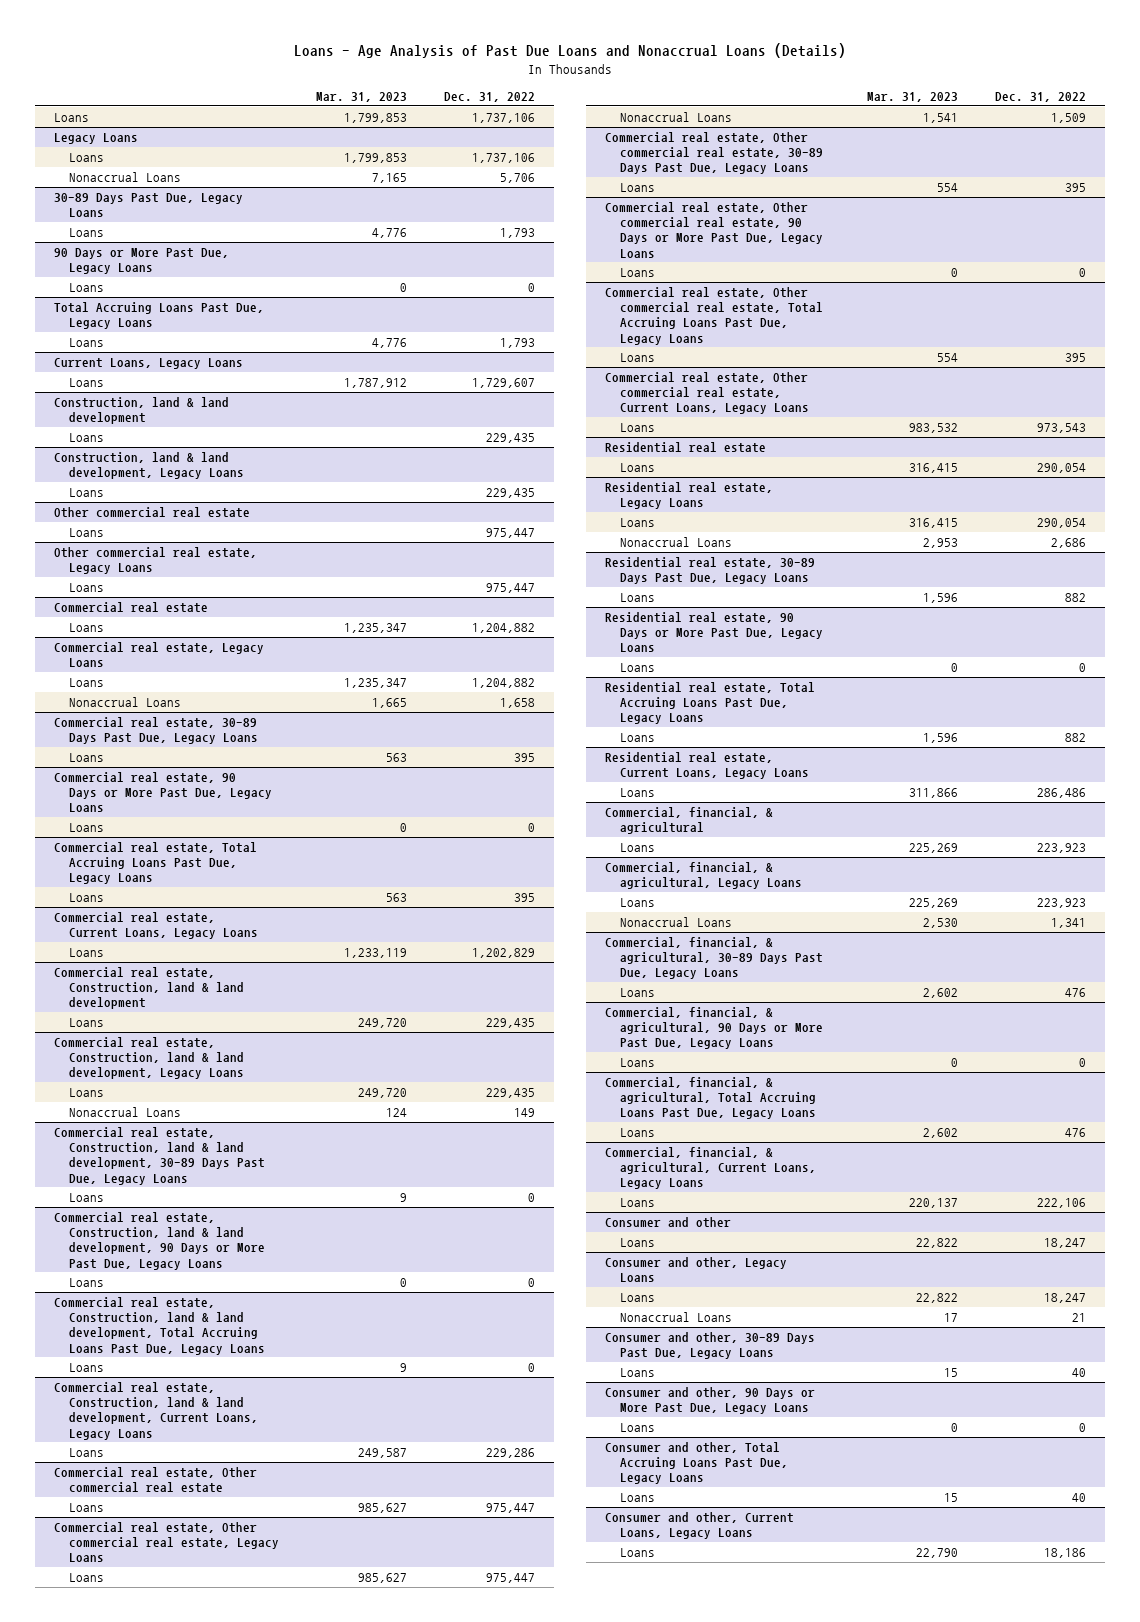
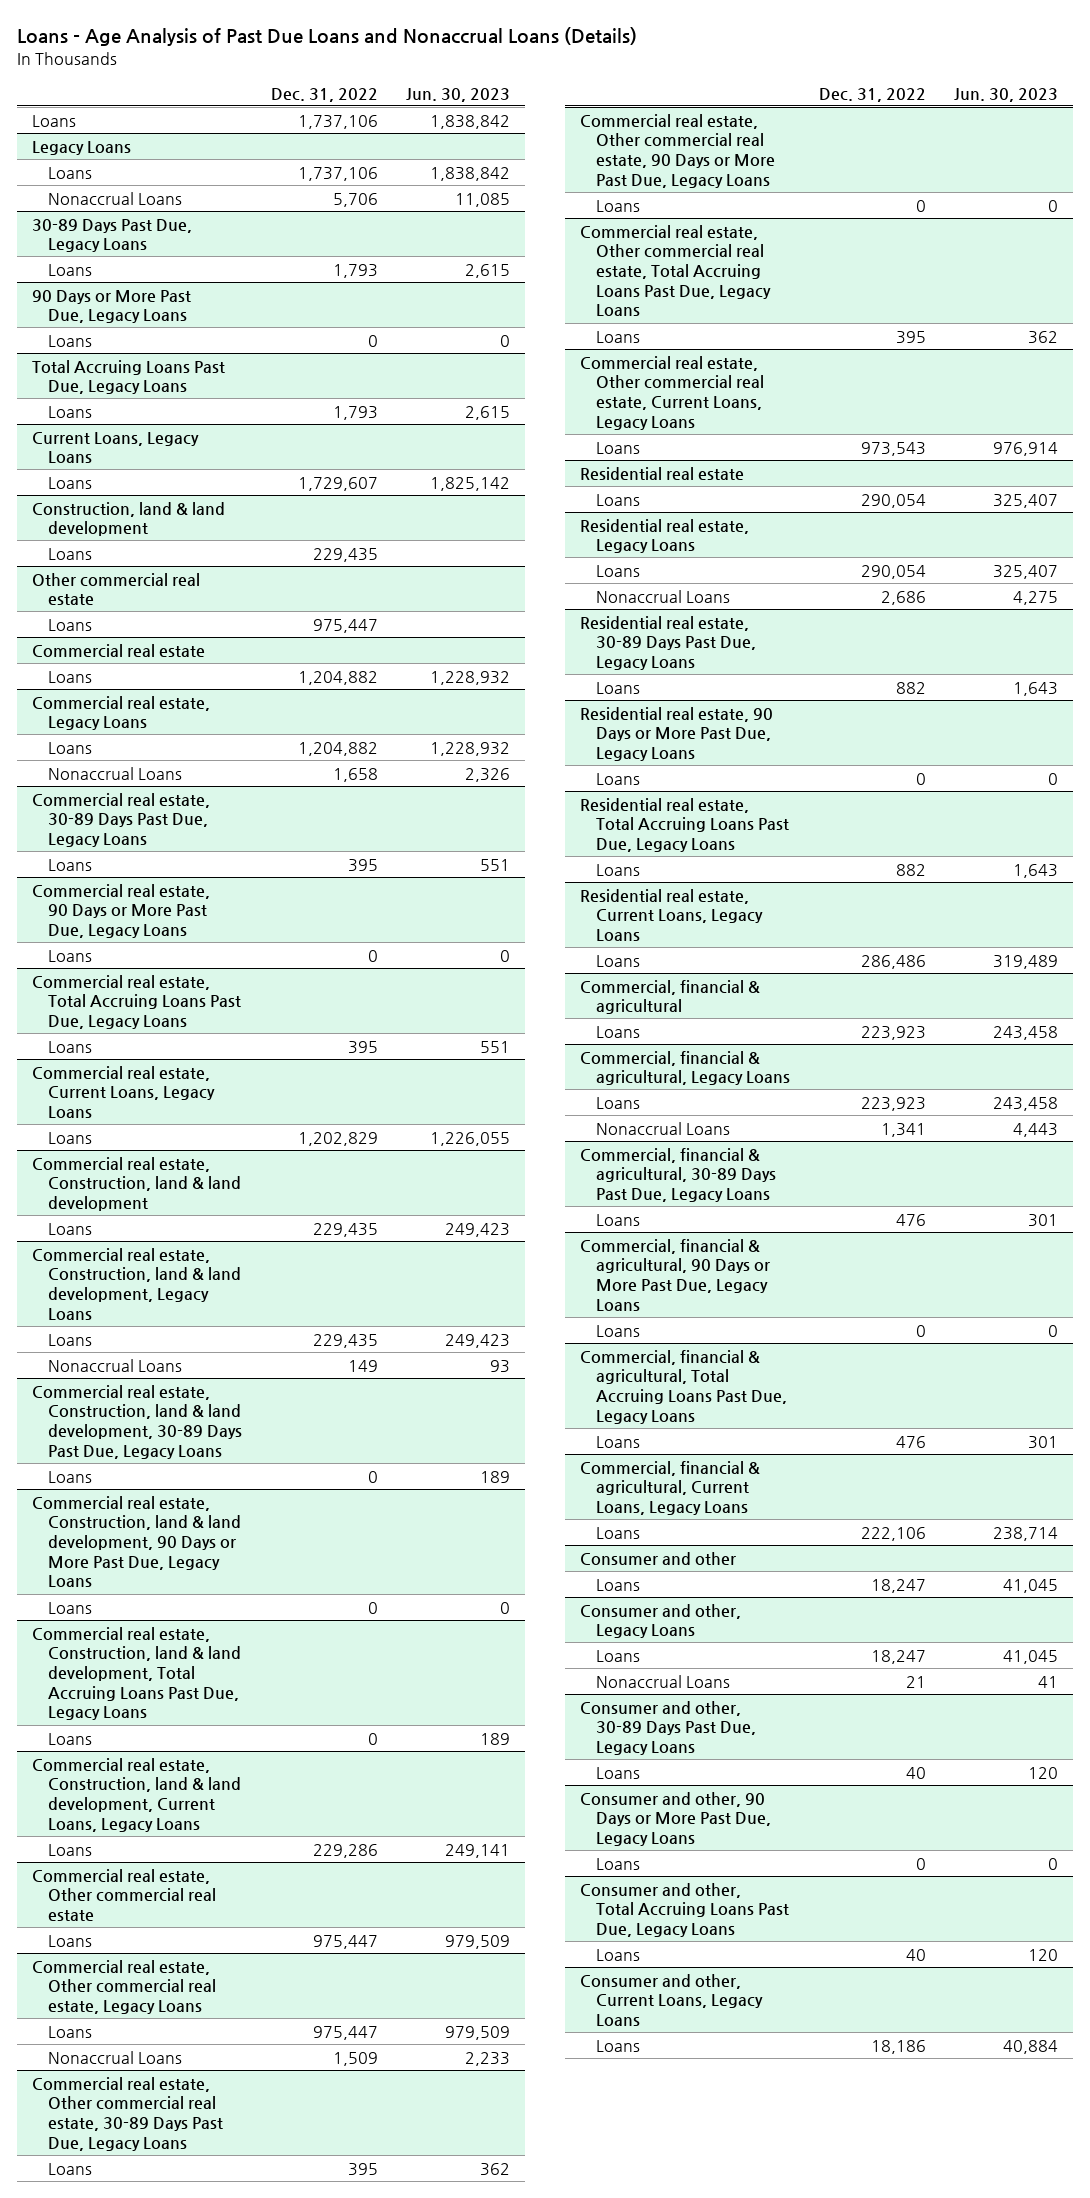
[315,91,407,102] Mar. 31, 2023 -> none
none -> [406,87,511,102] Jun. 30, 2023
[53,452,244,480] Construction, land & land development, Legacy Loans -> none
[68,488,104,498] Loans -> none
[53,547,257,575] Other commercial real estate, Legacy Loans -> none
[68,583,104,593] Loans -> none
[604,807,773,835] Commercial, financial, & agricultural -> [579,979,760,1015] Commercial, financial & agricultural
[604,862,802,890] Commercial, financial, & agricultural, Legacy Loans -> [579,1050,790,1086] Commercial, financial & agricultural, Legacy Loans
[604,937,823,980] Commercial, financial, & agricultural, 30-89 Days Past Due, Legacy Loans -> [579,1147,776,1202] Commercial, financial & agricultural, 30-89 Days Past Due, Legacy Loans
[604,1007,823,1050] Commercial, financial, & agricultural, 90 Days or More Past Due, Legacy Loans -> [579,1238,770,1311] Commercial, financial & agricultural, 90 Days or More Past Due, Legacy Loans
[604,1077,816,1120] Commercial, financial, & agricultural, Total Accruing Loans Past Due, Legacy Loans -> [579,1349,787,1424] Commercial, financial & agricultural, Total Accruing Loans Past Due, Legacy Loans
[604,1147,816,1190] Commercial, financial, & agricultural, Current Loans, Legacy Loans -> [579,1460,760,1515] Commercial, financial & agricultural, Current Loans, Legacy Loans

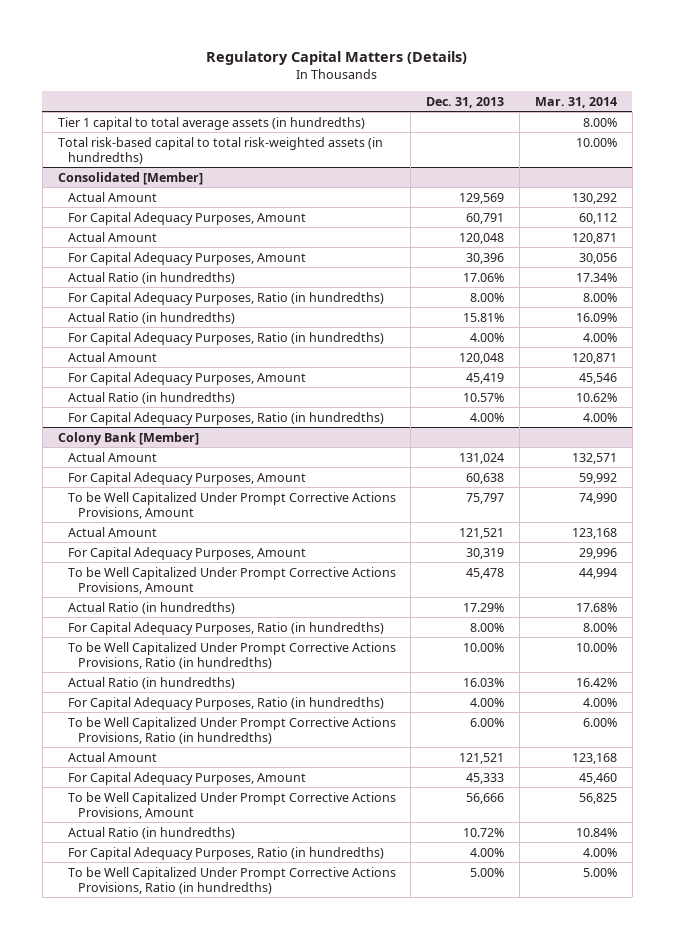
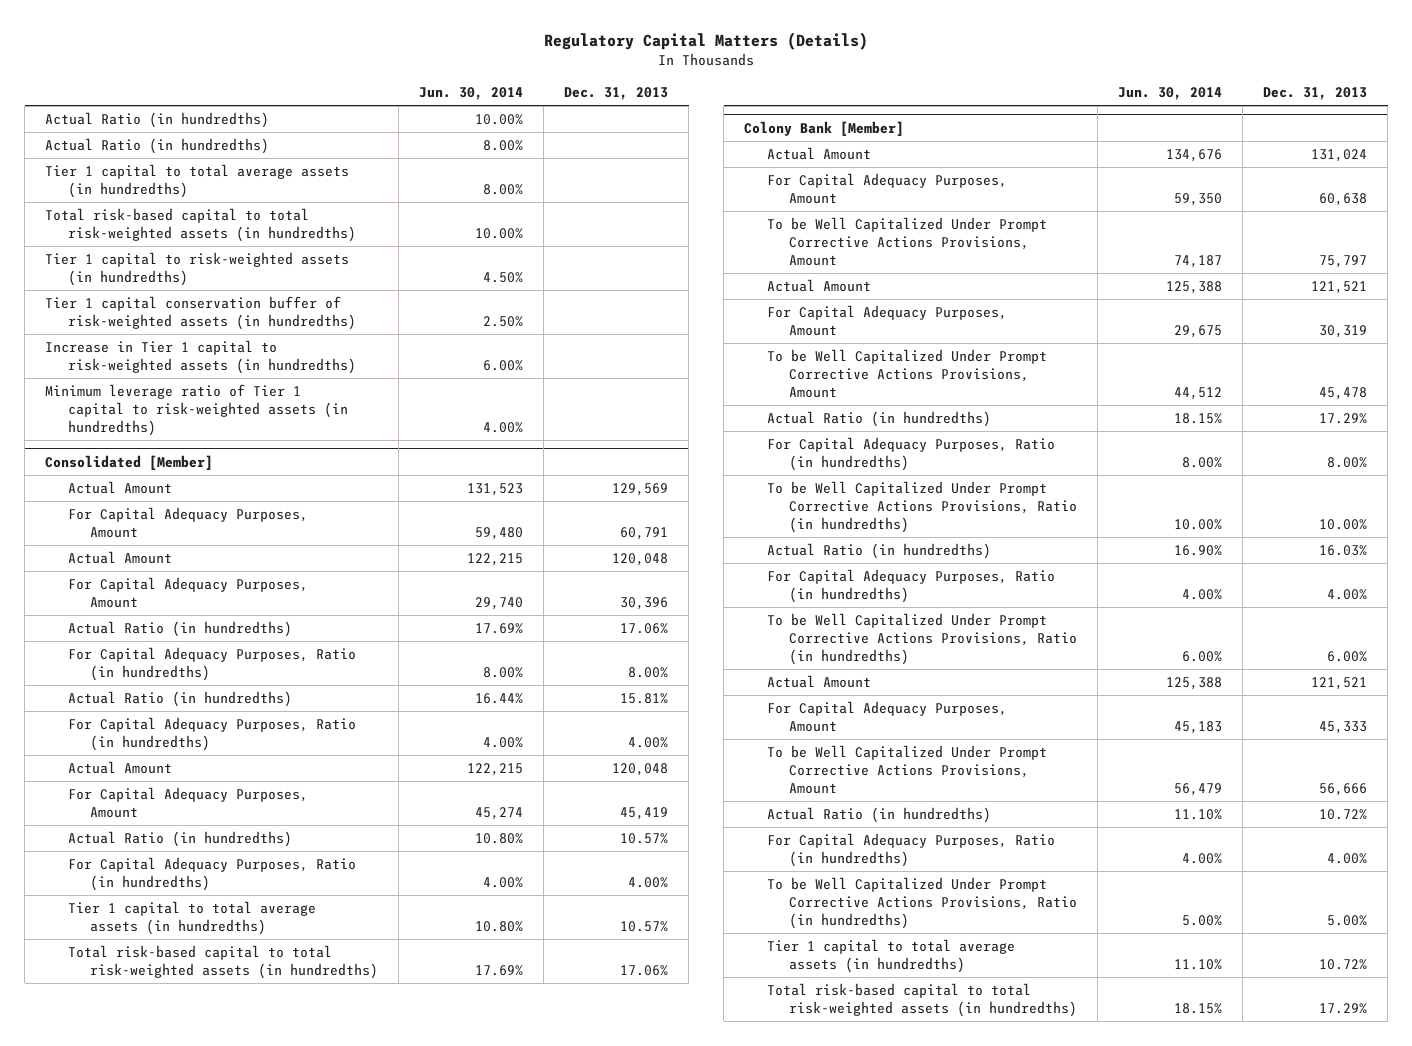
[534,96,617,108] Mar. 31, 2014 -> none
none -> [419,87,524,101] Jun. 30, 2014
none -> [45,111,270,128] Actual Ratio (in hundredths)
none -> [45,137,270,154] Actual Ratio (in hundredths)
none -> [45,251,350,286] Tier 1 capital to risk-weighted assets (in hundredths)
none -> [45,295,356,330] Tier 1 capital conservation buffer of risk-weighted assets (in hundredths)
none -> [45,339,356,374] Increase in Tier 1 capital to risk-weighted assets (in hundredths)
none -> [45,383,348,436] Minimum leverage ratio of Tier 1 capital to risk-weighted assets (in hundredths)
none -> [67,900,316,935] Tier 1 capital to total average assets (in hundredths)
none -> [67,944,379,979] Total risk-based capital to total risk-weighted assets (in hundredths)
none -> [766,938,1015,973] Tier 1 capital to total average assets (in hundredths)
none -> [766,982,1078,1017] Total risk-based capital to total risk-weighted assets (in hundredths)

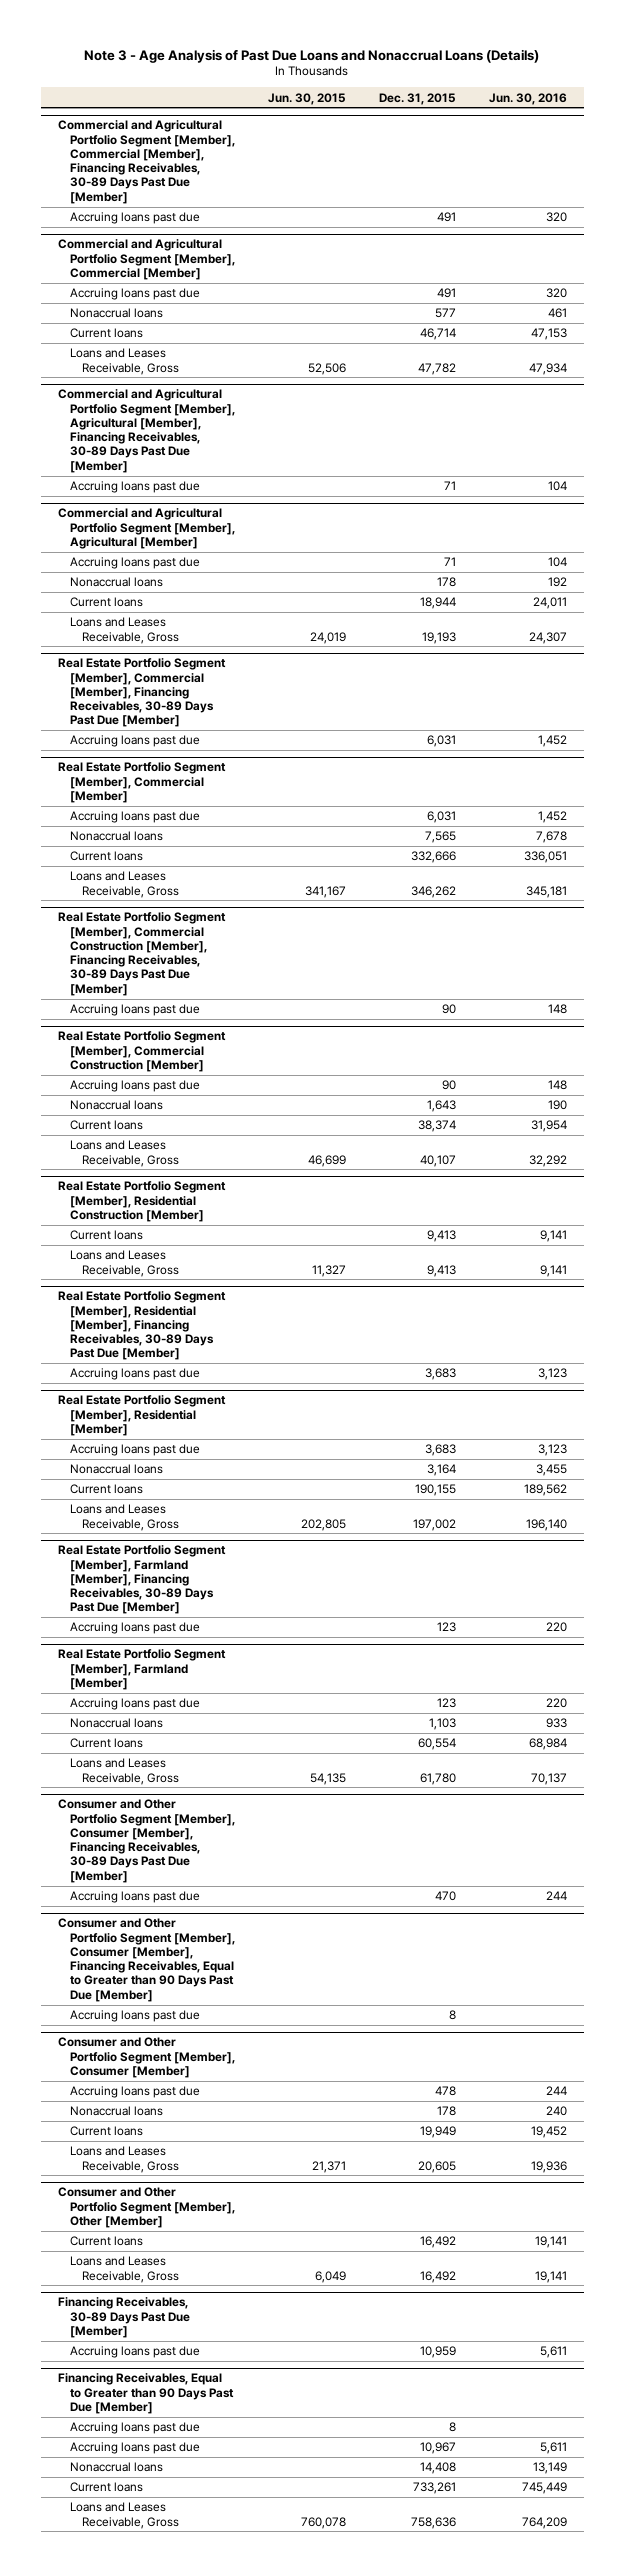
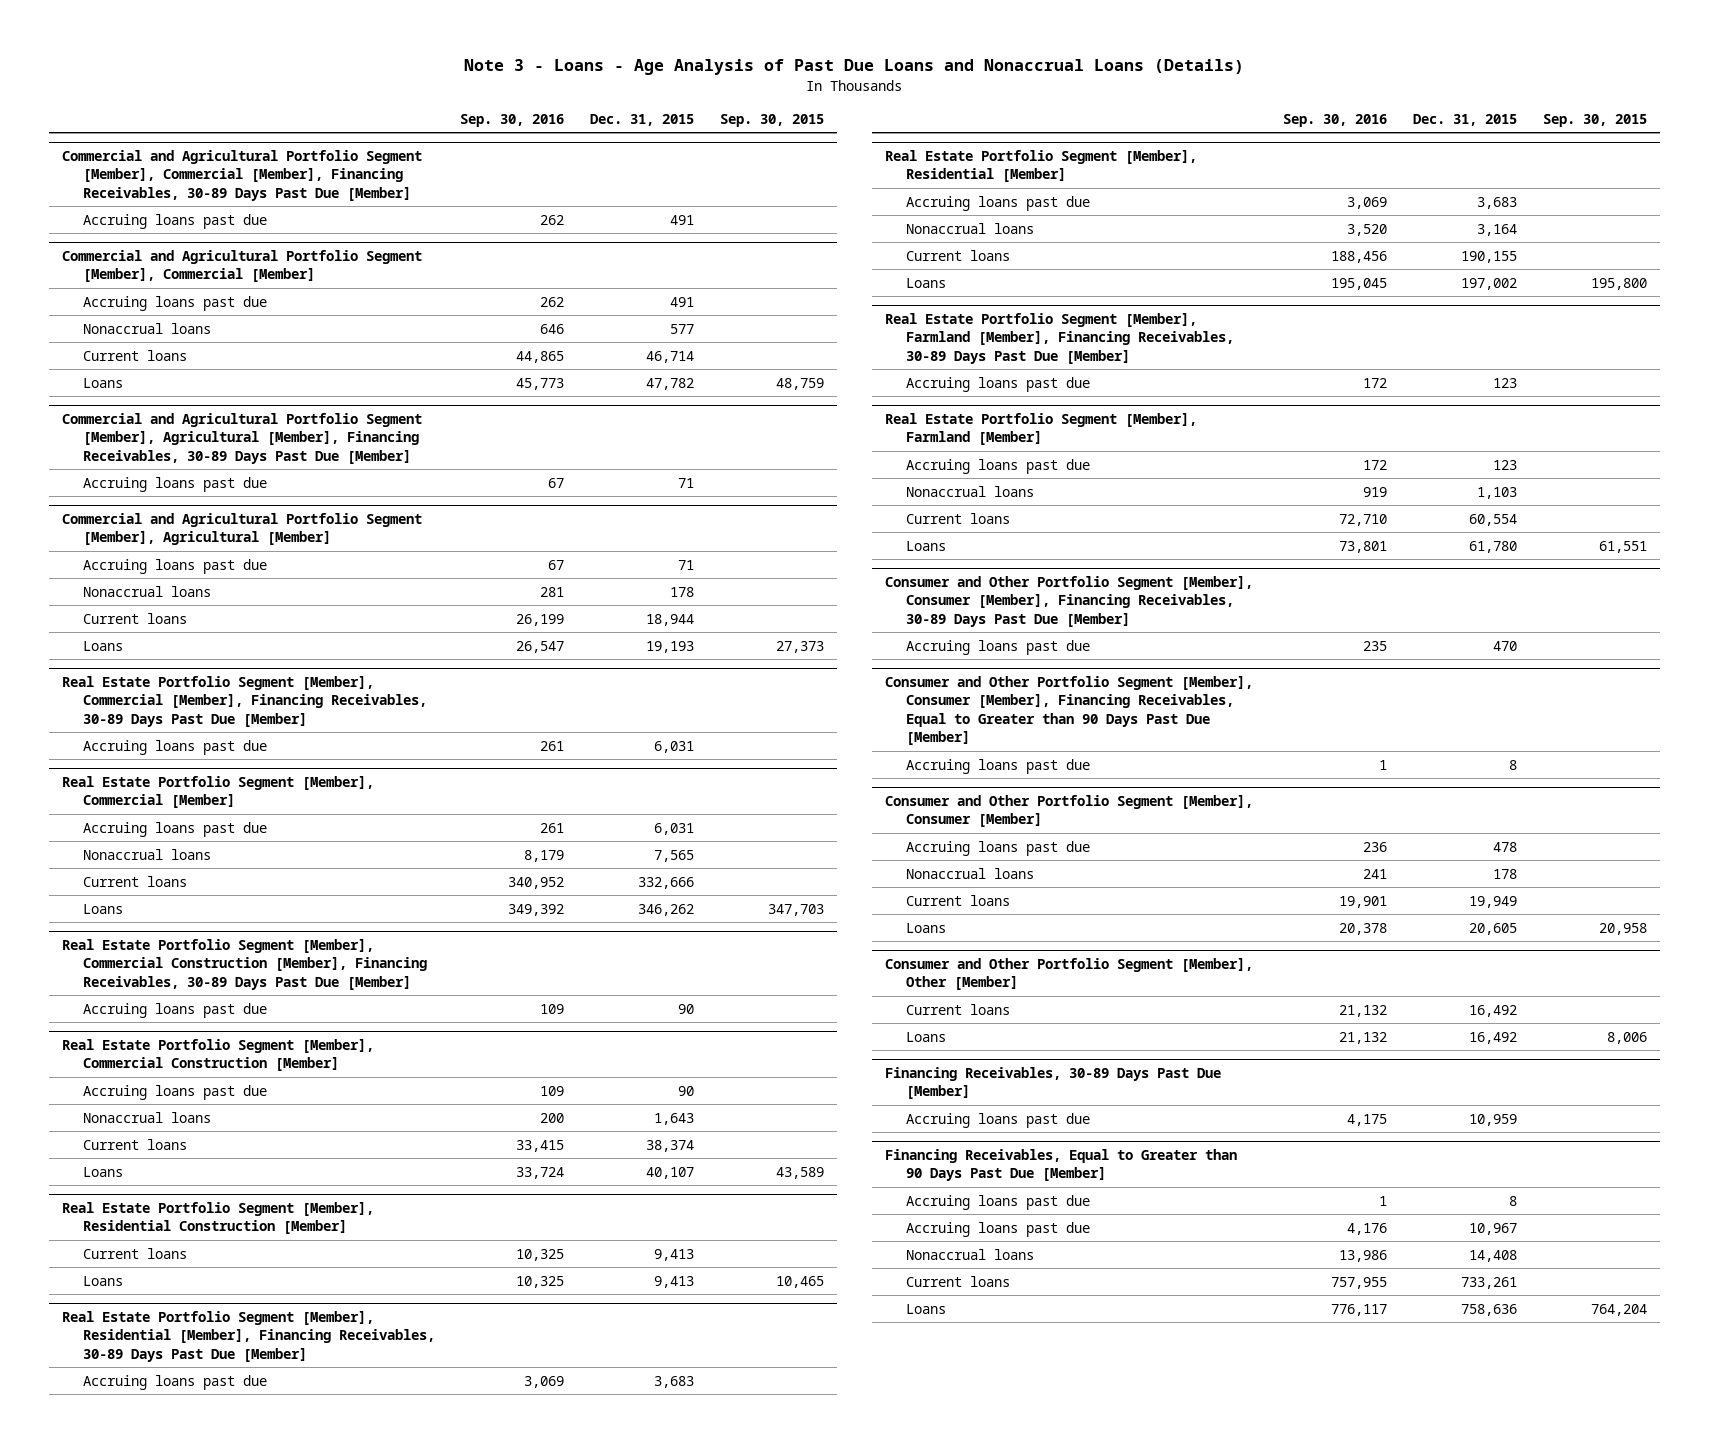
[84,48,540,63] Note 3 - Age Analysis of Past Due Loans and Nonaccrual Loans (Details) -> [464,59,1245,76] Note 3 - Loans - Age Analysis of Past Due Loans and Nonaccrual Loans (Details)
[267,92,346,105] Jun. 30, 2015 -> none
[489,92,568,105] Jun. 30, 2016 -> none
none -> [460,113,565,127] Sep. 30, 2016
none -> [719,113,824,127] Sep. 30, 2015
[69,348,179,375] Loans and Leases Receivable, Gross -> [82,377,123,388] Loans
[69,617,179,644] Loans and Leases Receivable, Gross -> [82,640,123,651] Loans
[69,871,179,898] Loans and Leases Receivable, Gross -> [82,903,123,914] Loans
[69,1140,179,1167] Loans and Leases Receivable, Gross -> [82,1166,123,1177] Loans
[69,1250,179,1277] Loans and Leases Receivable, Gross -> [82,1275,123,1286] Loans
[69,1504,179,1531] Loans and Leases Receivable, Gross -> [905,277,946,288] Loans
[69,1758,179,1785] Loans and Leases Receivable, Gross -> [905,540,946,551] Loans
[69,2146,179,2173] Loans and Leases Receivable, Gross -> [905,922,946,933] Loans
[69,2256,179,2283] Loans and Leases Receivable, Gross -> [905,1031,946,1042] Loans
[69,2502,179,2529] Loans and Leases Receivable, Gross -> [905,1303,946,1314] Loans

